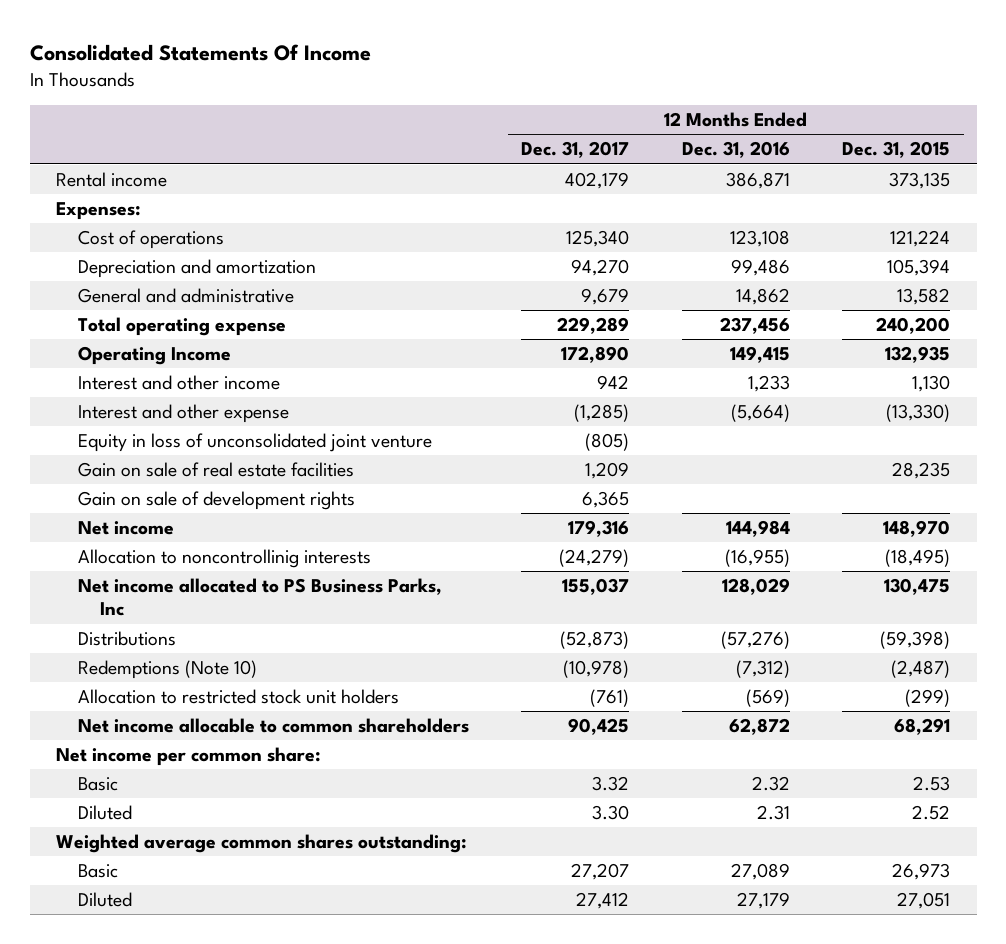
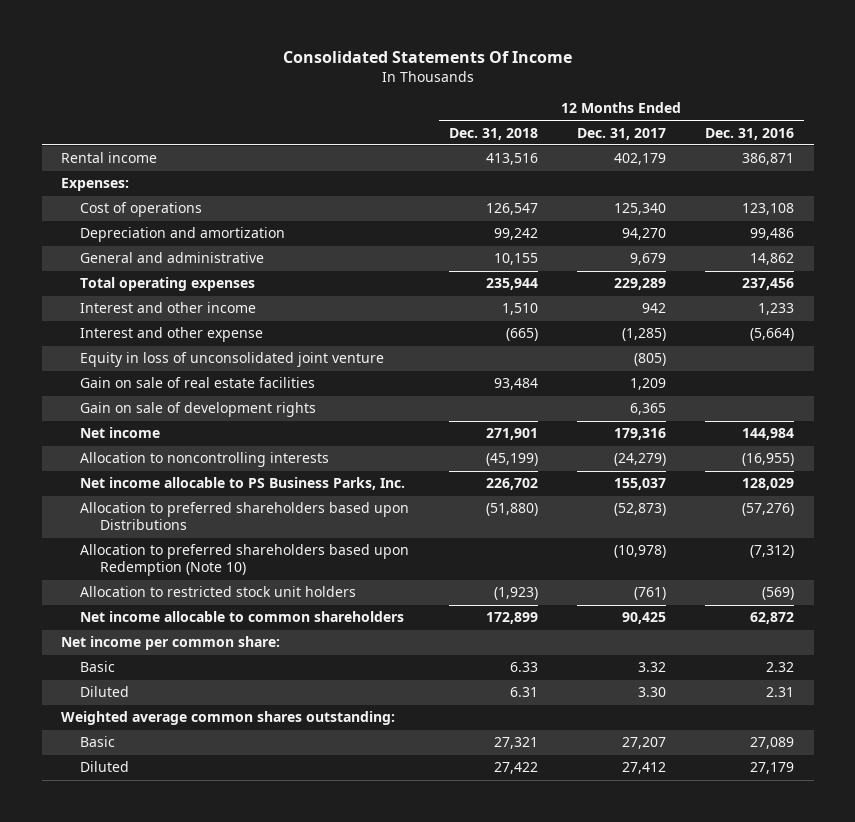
[842,141,951,159] Dec. 31, 2015 -> none
none -> [448,127,538,140] Dec. 31, 2018
[77,346,231,366] Operating Income -> none
[77,317,286,337] Total operating expense -> [80,277,256,292] Total operating expenses
[77,549,371,569] Allocation to noncontrollinig interests -> [80,452,330,468] Allocation to noncontrolling interests
[77,578,442,617] Net income allocated to PS Business Parks, Inc -> [80,477,406,491] Net income allocable to PS Business Parks, Inc.
[77,631,176,647] Distributions -> [80,502,410,531] Allocation to preferred shareholders based upon Distributions
[77,660,257,680] Redemptions (Note 10) -> [80,544,410,577] Allocation to preferred shareholders based upon Redemption (Note 10)

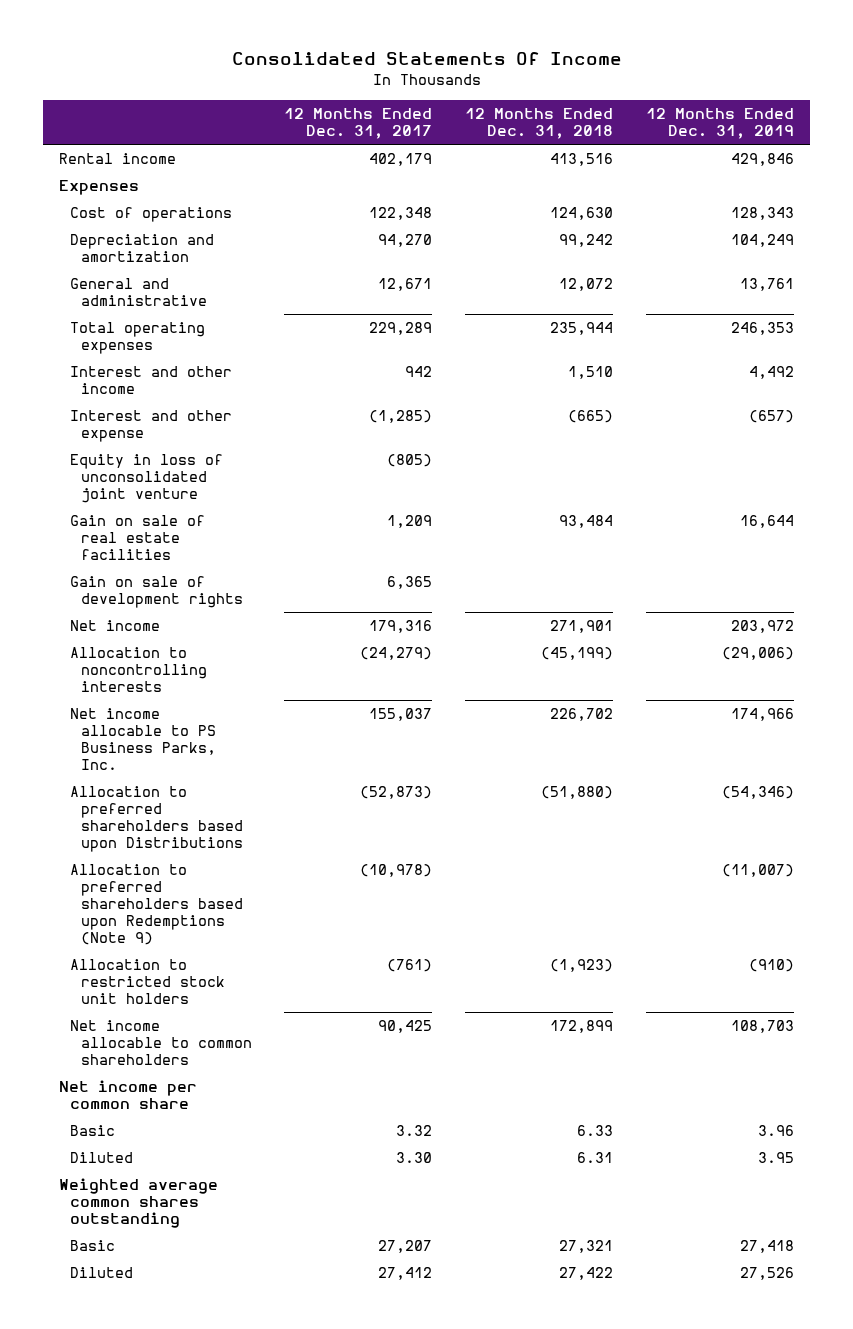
[705,127,795,140] Dec. 31, 2016 -> none
none -> [646,108,795,139] 12 Months Ended Dec. 31, 2019
[61,178,130,192] Expenses: -> [59,180,140,196] Expenses
[485,203,538,216] 126,547 -> [550,207,614,221] 124,630
[613,203,666,216] 125,340 -> [369,207,433,221] 122,348
[493,253,538,266] 10,155 -> [559,278,614,292] 12,072
[629,253,666,266] 9,679 -> [378,278,433,292] 12,671
[80,544,410,577] Allocation to preferred shareholders based upon Redemption (Note 10) -> [69,864,243,945] Allocation to preferred shareholders based upon Redemptions (Note 9)
[61,636,281,651] Net income per common share: -> [59,1080,198,1110] Net income per common share
[61,711,396,726] Weighted average common shares outstanding: -> [59,1178,219,1229] Weighted average common shares outstanding

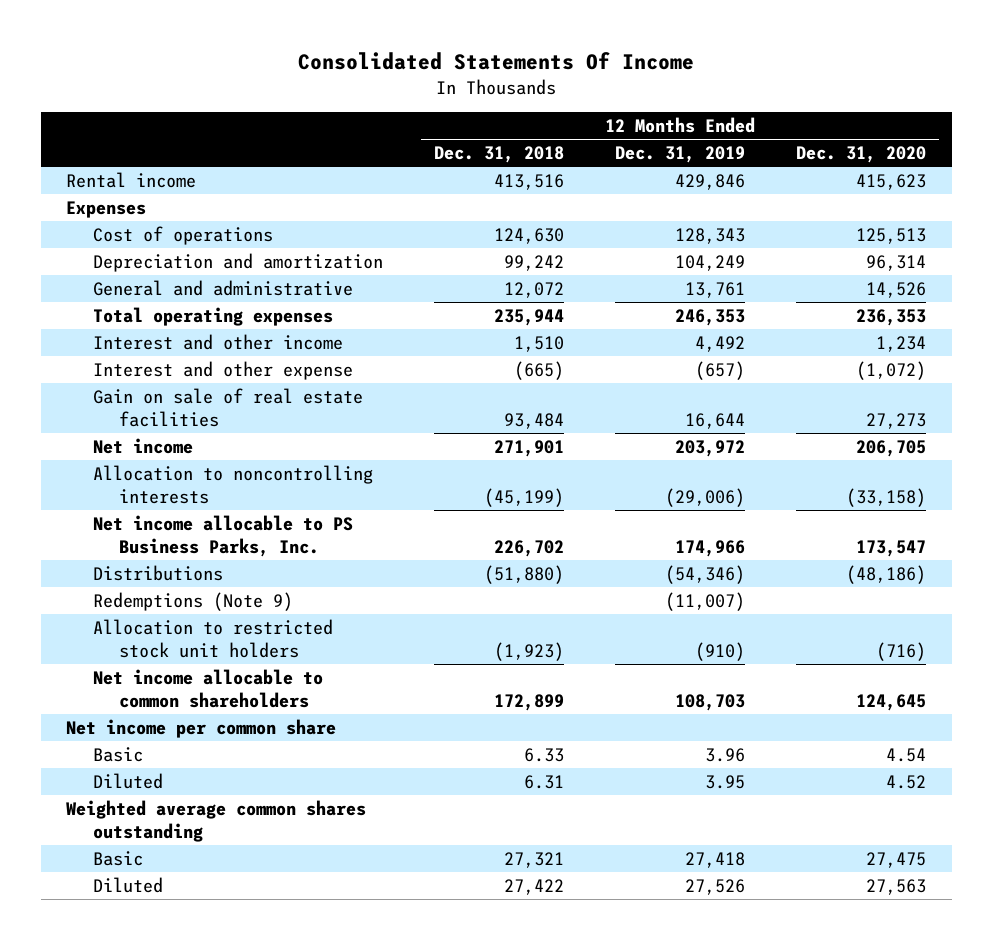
[284,108,433,139] 12 Months Ended Dec. 31, 2017 -> none
none -> [795,146,926,164] Dec. 31, 2020
[69,454,223,504] Equity in loss of unconsolidated joint venture -> none
[69,576,243,609] Gain on sale of development rights -> none
[69,786,243,852] Allocation to preferred shareholders based upon Distributions -> [92,565,223,582] Distributions
[69,864,243,945] Allocation to preferred shareholders based upon Redemptions (Note 9) -> [92,592,293,612] Redemptions (Note 9)

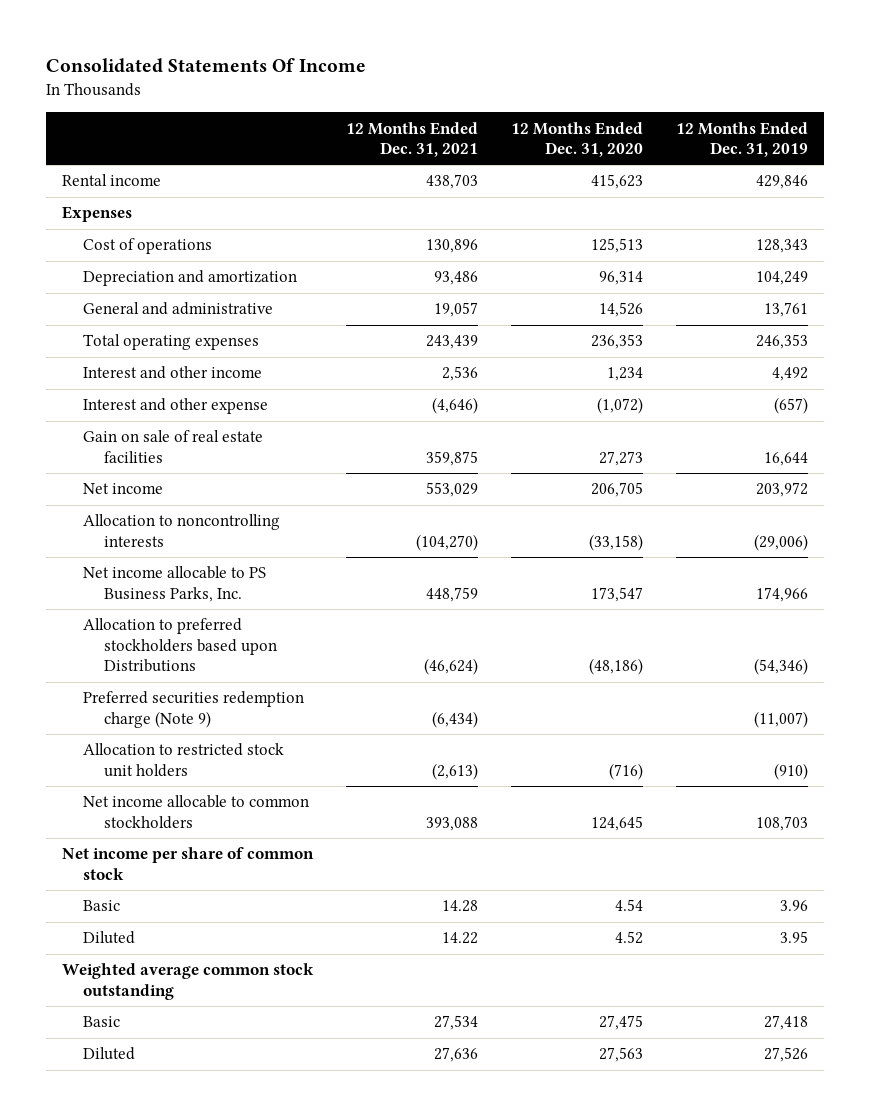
[433,146,564,164] Dec. 31, 2018 -> none
none -> [345,121,478,158] 12 Months Ended Dec. 31, 2021
[92,565,223,582] Distributions -> [82,618,277,673] Allocation to preferred stockholders based upon Distributions
[92,592,293,612] Redemptions (Note 9) -> [82,691,304,728] Preferred securities redemption charge (Note 9)
[92,669,323,708] Net income allocable to common shareholders -> [82,795,309,829] Net income allocable to common stockholders
[66,719,337,739] Net income per common share -> [62,847,315,880] Net income per share of common stock
[66,800,367,842] Weighted average common shares outstanding -> [62,963,315,1000] Weighted average common stock outstanding

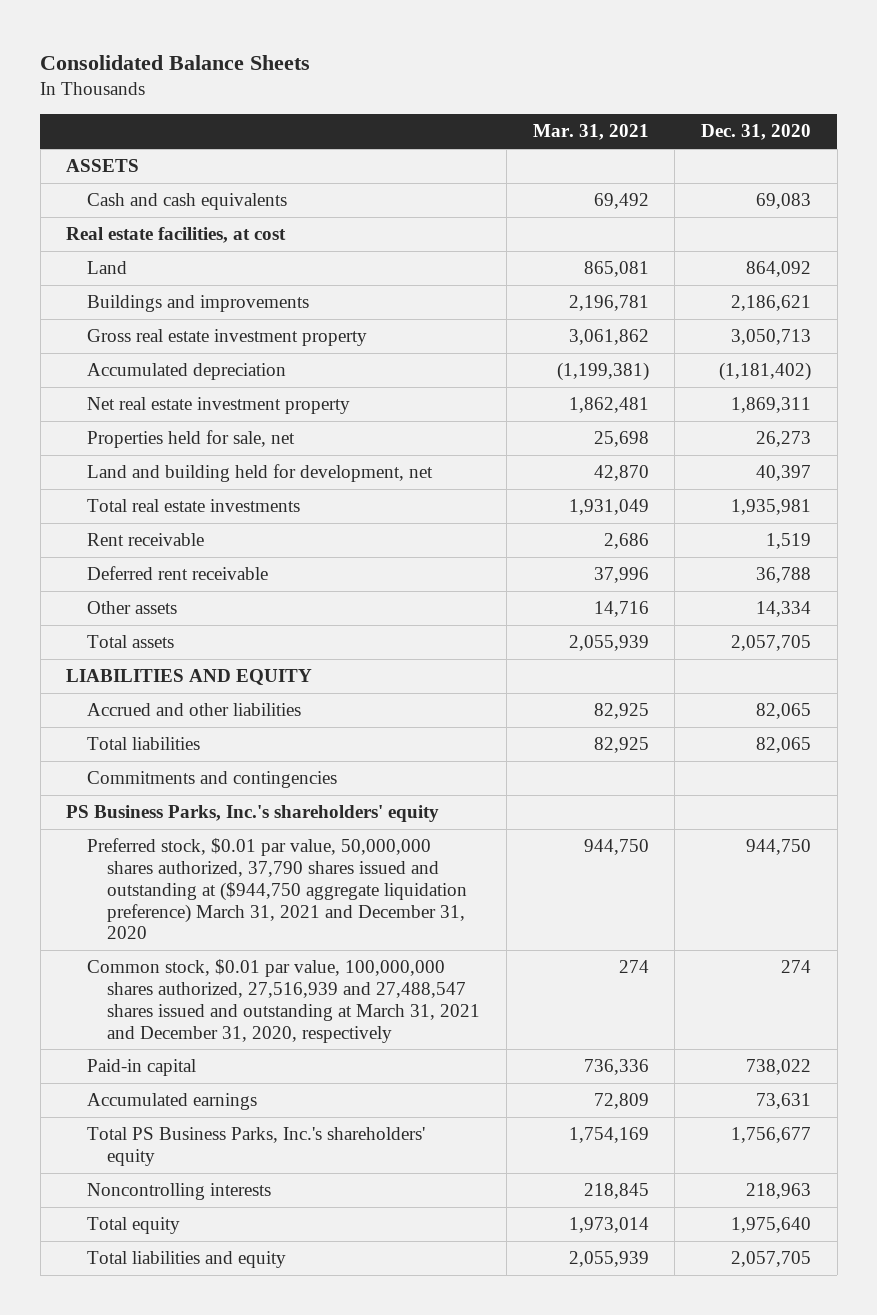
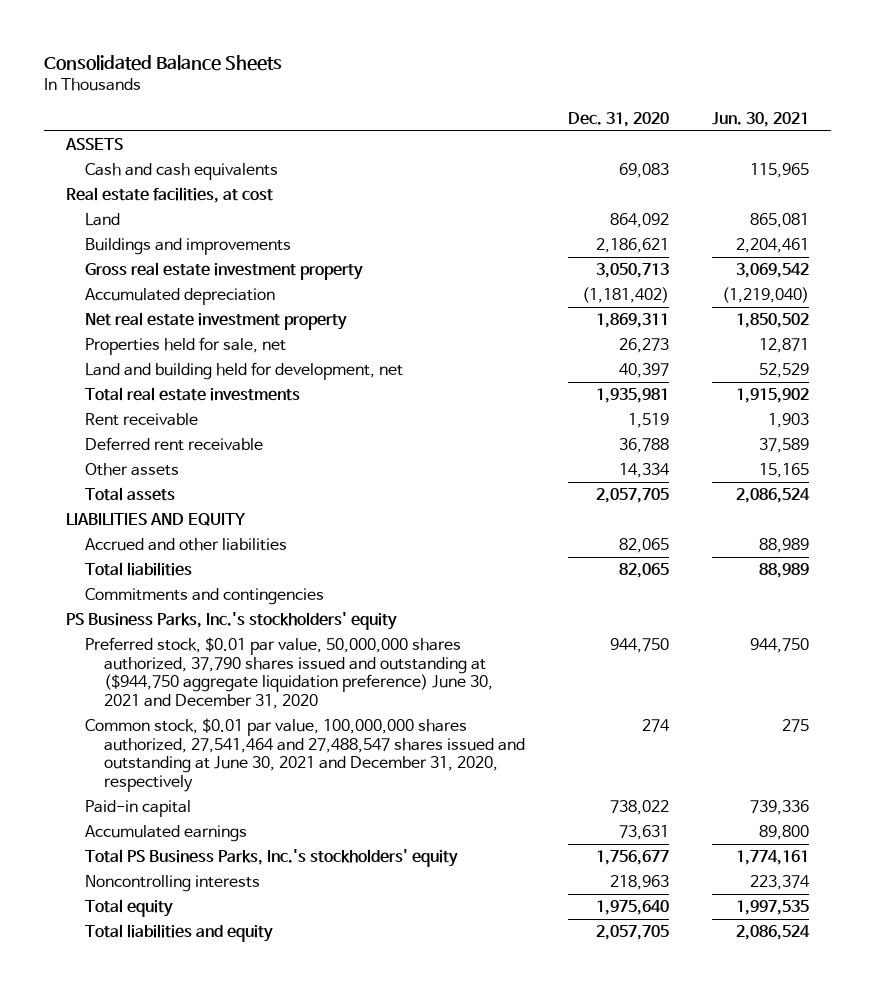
[532,124,649,141] Mar. 31, 2021 -> none
none -> [712,111,810,127] Jun. 30, 2021
[66,805,440,823] PS Business Parks, Inc.'s shareholders' equity -> [65,612,397,631] PS Business Parks, Inc.'s stockholders' equity
[86,838,468,940] Preferred stock, $0.01 par value, 50,000,000 shares authorized, 37,790 shares issued and outstanding at ($944,750 aggregate liquidation preference) March 31, 2021 and December 31, 2020 -> [84,637,494,709] Preferred stock, $0.01 par value, 50,000,000 shares authorized, 37,790 shares issued and outstanding at ($944,750 aggregate liquidation preference) June 30, 2021 and December 31, 2020
[86,959,481,1043] Common stock, $0.01 par value, 100,000,000 shares authorized, 27,516,939 and 27,488,547 shares issued and outstanding at March 31, 2021 and December 31, 2020, respectively -> [84,718,526,792] Common stock, $0.01 par value, 100,000,000 shares authorized, 27,541,464 and 27,488,547 shares issued and outstanding at June 30, 2021 and December 31, 2020, respectively
[86,1127,425,1166] Total PS Business Parks, Inc.'s shareholders' equity -> [84,849,458,868] Total PS Business Parks, Inc.'s stockholders' equity

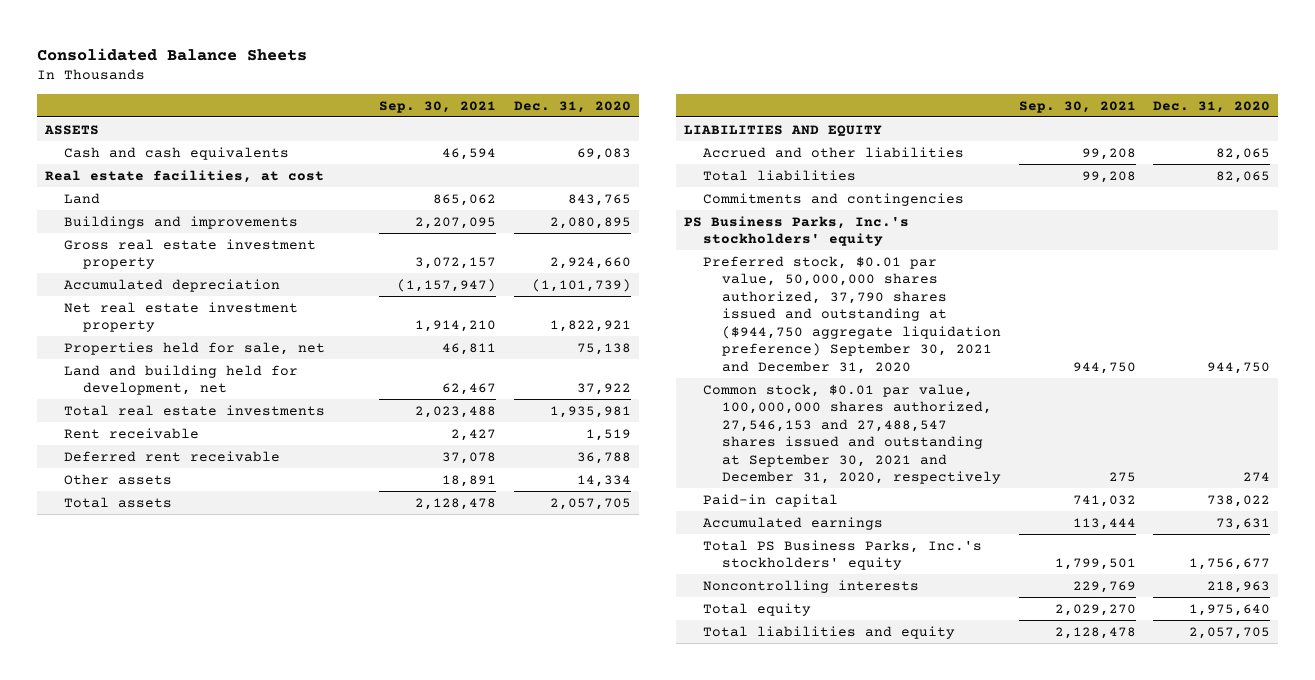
[712,111,810,127] Jun. 30, 2021 -> none
none -> [379,100,497,113] Sep. 30, 2021
[610,213,670,229] 864,092 -> [567,193,631,206] 843,765
[596,238,670,254] 2,186,621 -> [549,216,631,229] 2,080,895
[596,263,670,279] 3,050,713 -> [549,257,631,270] 2,924,660
[582,287,670,304] (1,181,402) -> [531,278,631,292] (1,101,739)
[596,313,670,329] 1,869,311 -> [549,320,631,333] 1,822,921
[619,338,670,354] 26,273 -> [576,342,631,355] 75,138
[619,363,670,379] 40,397 -> [576,383,631,396] 37,922
[84,637,494,709] Preferred stock, $0.01 par value, 50,000,000 shares authorized, 37,790 shares issued and outstanding at ($944,750 aggregate liquidation preference) June 30, 2021 and December 31, 2020 -> [703,255,1002,374] Preferred stock, $0.01 par value, 50,000,000 shares authorized, 37,790 shares issued and outstanding at ($944,750 aggregate liquidation preference) September 30, 2021 and December 31, 2020
[84,718,526,792] Common stock, $0.01 par value, 100,000,000 shares authorized, 27,541,464 and 27,488,547 shares issued and outstanding at June 30, 2021 and December 31, 2020, respectively -> [703,383,1002,485] Common stock, $0.01 par value, 100,000,000 shares authorized, 27,546,153 and 27,488,547 shares issued and outstanding at September 30, 2021 and December 31, 2020, respectively

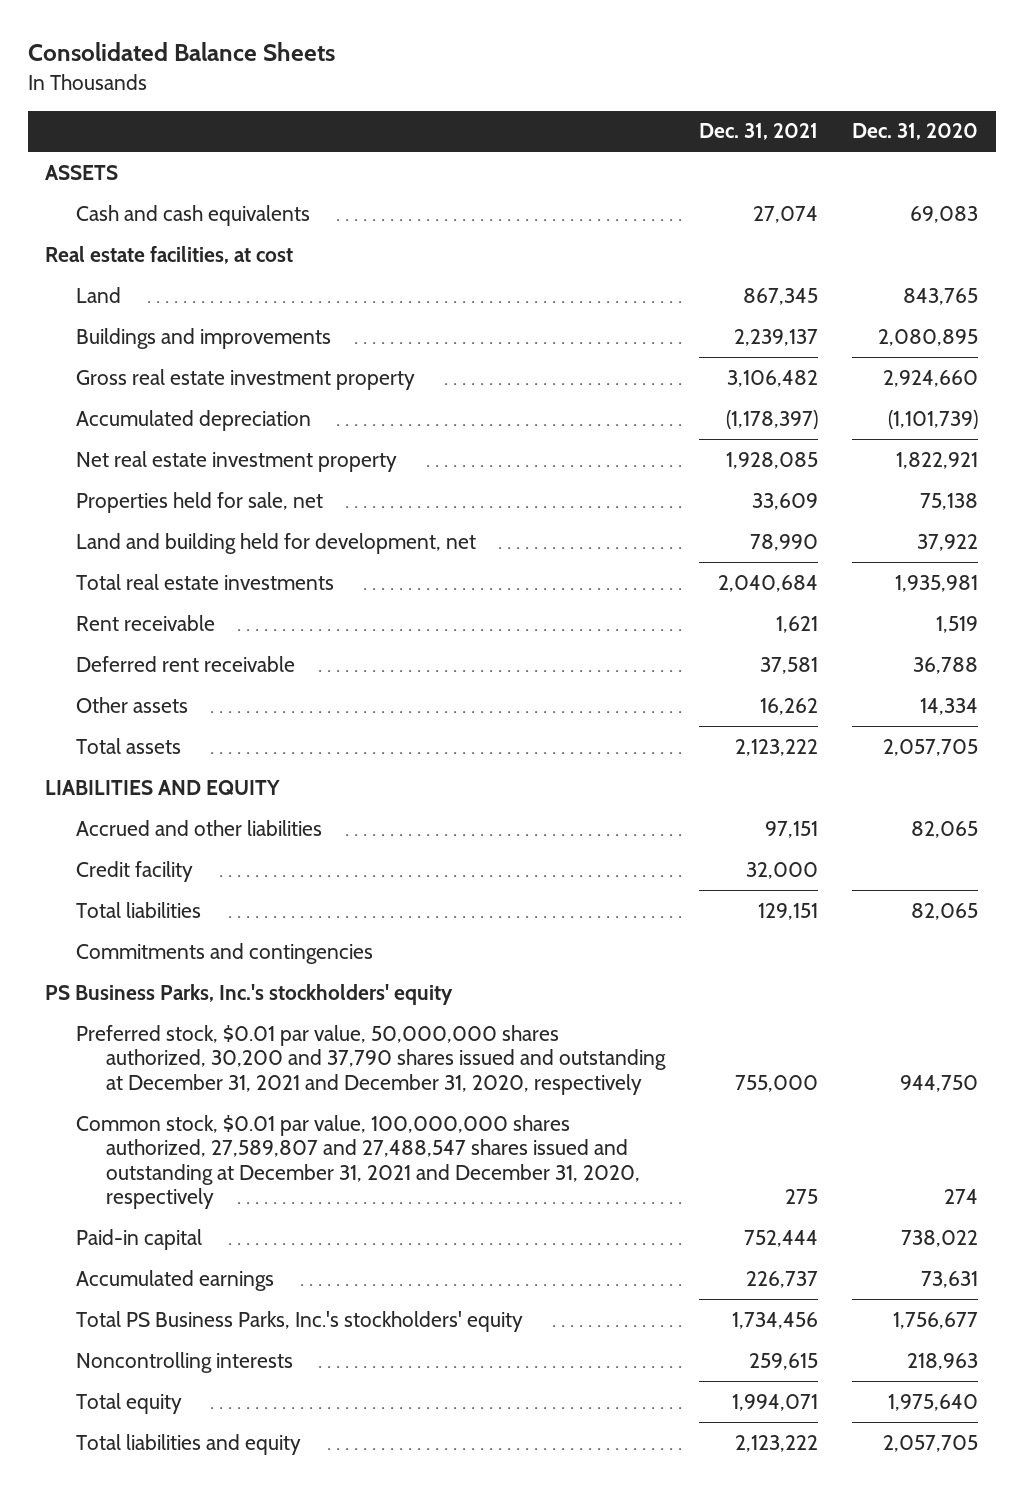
[379,100,497,113] Sep. 30, 2021 -> none
none -> [699,123,819,141] Dec. 31, 2021
none -> [75,860,193,882] Credit facility
[703,255,1002,374] Preferred stock, $0.01 par value, 50,000,000 shares authorized, 37,790 shares issued and outstanding at ($944,750 aggregate liquidation preference) September 30, 2021 and December 31, 2020 -> [75,1024,667,1095] Preferred stock, $0.01 par value, 50,000,000 shares authorized, 30,200 and 37,790 shares issued and outstanding at December 31, 2021 and December 31, 2020, respectively
[703,383,1002,485] Common stock, $0.01 par value, 100,000,000 shares authorized, 27,546,153 and 27,488,547 shares issued and outstanding at September 30, 2021 and December 31, 2020, respectively -> [75,1114,641,1210] Common stock, $0.01 par value, 100,000,000 shares authorized, 27,589,807 and 27,488,547 shares issued and outstanding at December 31, 2021 and December 31, 2020, respectively

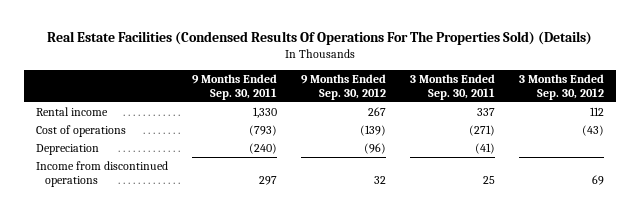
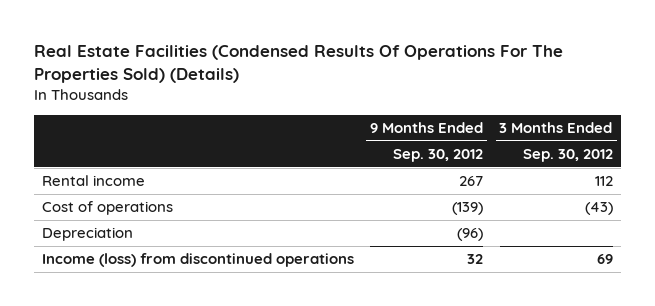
[191,73,277,100] 9 Months Ended Sep. 30, 2011 -> none
[409,73,495,100] 3 Months Ended Sep. 30, 2011 -> none
[35,161,168,187] Income from discontinued operations -> [42,253,355,268] Income (loss) from discontinued operations

